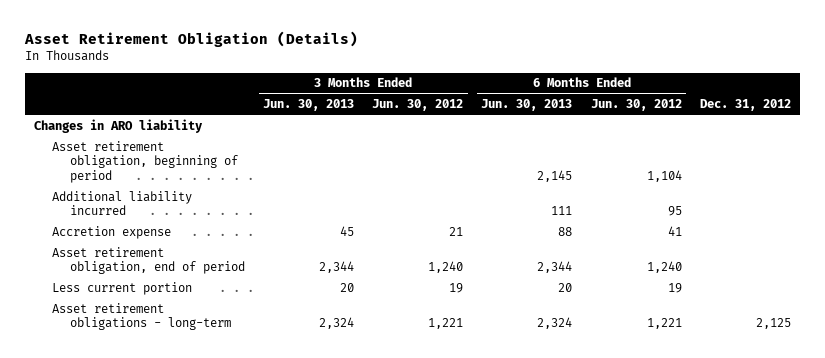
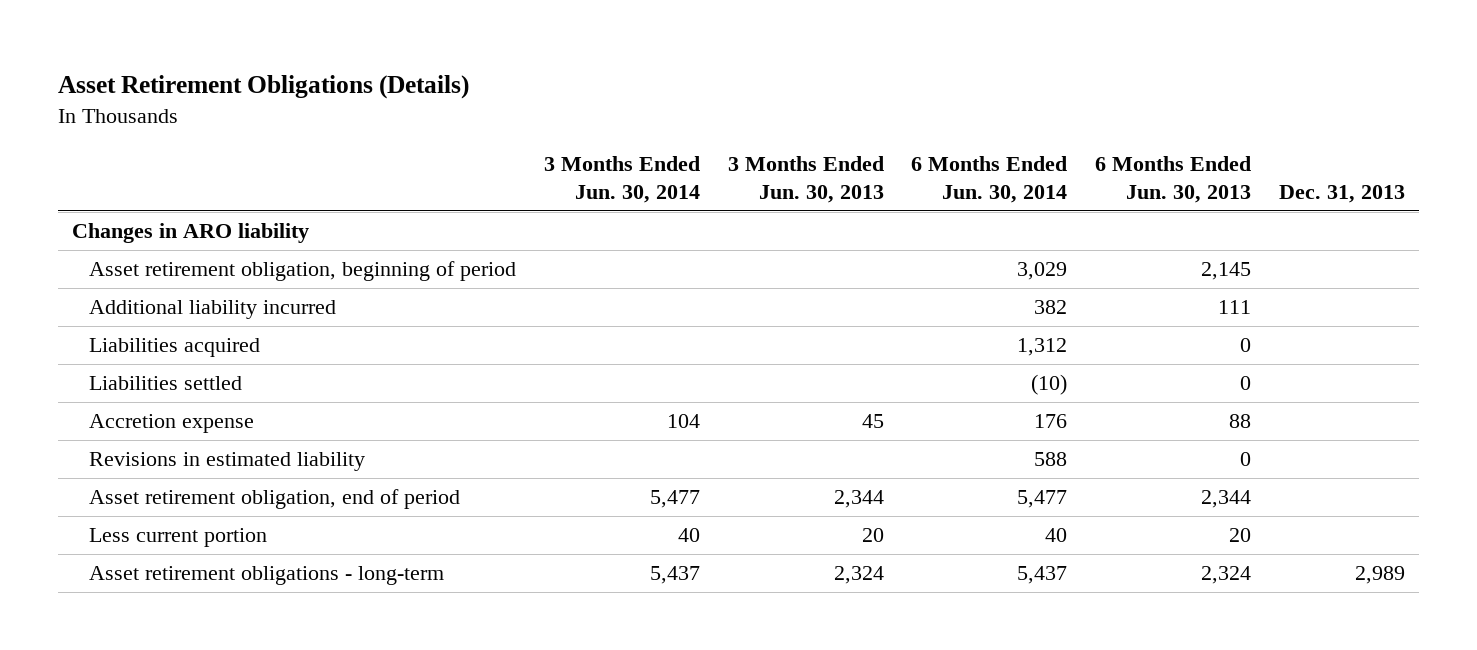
[23,30,358,47] Asset Retirement Obligation (Details) -> [58,74,470,99] Asset Retirement Obligations (Details)
[372,98,464,111] Jun. 30, 2012 -> none
[590,98,682,111] Jun. 30, 2012 -> none
[699,98,791,111] Dec. 31, 2012 -> none
none -> [543,155,700,204] 3 Months Ended Jun. 30, 2014
none -> [911,155,1068,204] 6 Months Ended Jun. 30, 2014
none -> [1278,185,1405,204] Dec. 31, 2013
none -> [89,337,261,357] Liabilities acquired
none -> [89,375,243,390] Liabilities settled
none -> [89,451,366,471] Revisions in estimated liability

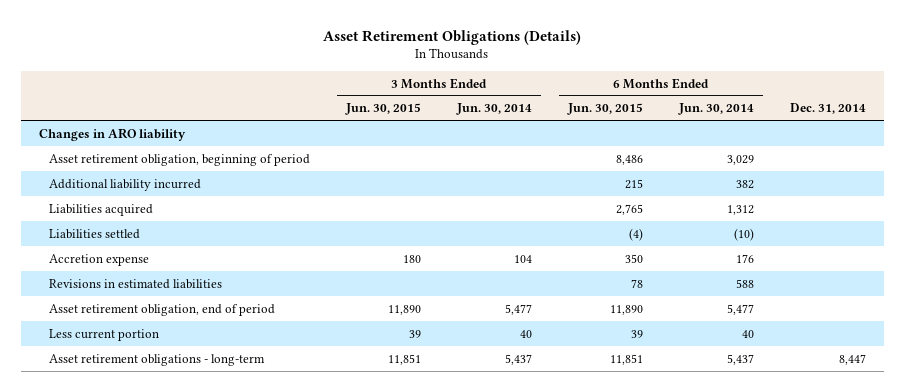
[727,155,884,204] 3 Months Ended Jun. 30, 2013 -> none
[1094,155,1251,204] 6 Months Ended Jun. 30, 2013 -> none
[1278,185,1405,204] Dec. 31, 2013 -> none
none -> [345,103,422,116] Jun. 30, 2015
none -> [567,103,644,116] Jun. 30, 2015
none -> [790,103,867,115] Dec. 31, 2014
[89,451,366,471] Revisions in estimated liability -> [49,278,223,289] Revisions in estimated liabilities

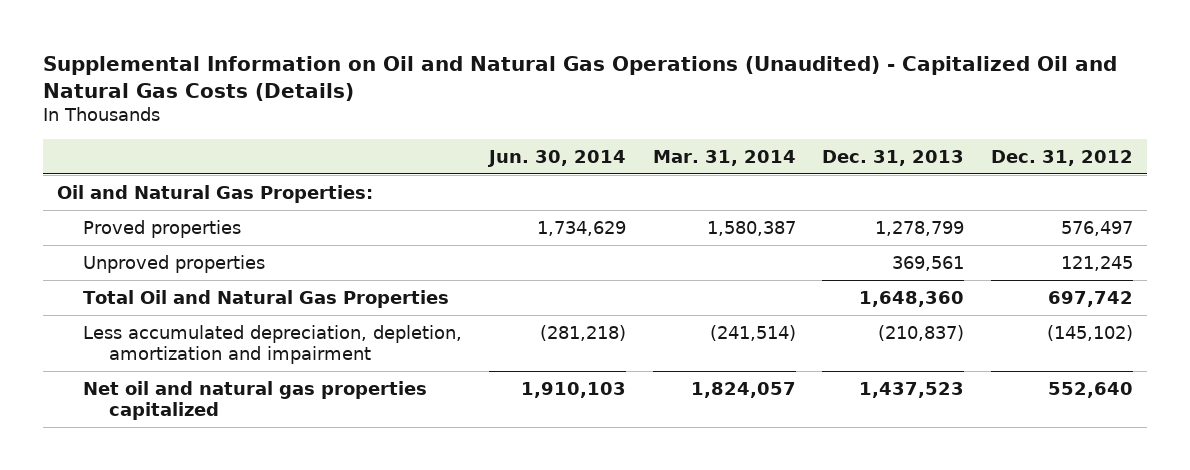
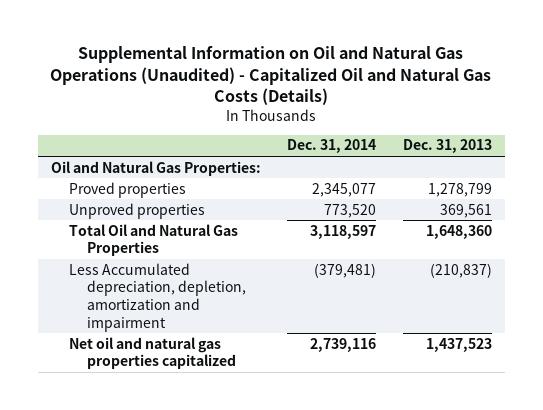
[486,149,626,167] Jun. 30, 2014 -> none
[652,149,796,166] Mar. 31, 2014 -> none
[991,149,1134,166] Dec. 31, 2012 -> none
none -> [287,139,377,154] Dec. 31, 2014
[82,324,462,364] Less accumulated depreciation, depletion, amortization and impairment -> [69,262,247,332] Less Accumulated depreciation, depletion, amortization and impairment

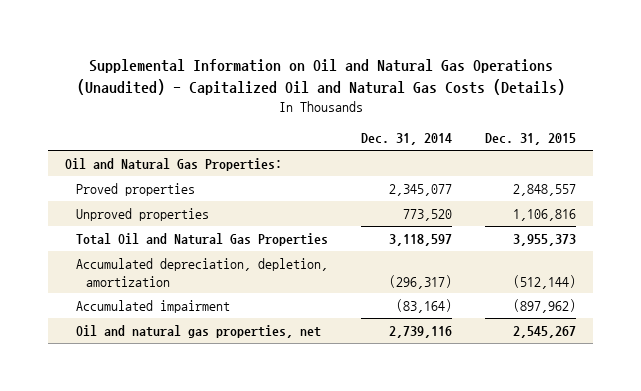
[402,139,492,154] Dec. 31, 2013 -> none
none -> [485,133,577,146] Dec. 31, 2015
[69,262,247,332] Less Accumulated depreciation, depletion, amortization and impairment -> [75,257,328,287] Accumulated depreciation, depletion, amortization
[314,262,377,278] (379,481) -> [388,274,452,289] (296,317)
none -> [75,299,230,313] Accumulated impairment
[69,336,237,370] Net oil and natural gas properties capitalized -> [75,324,321,338] Oil and natural gas properties, net

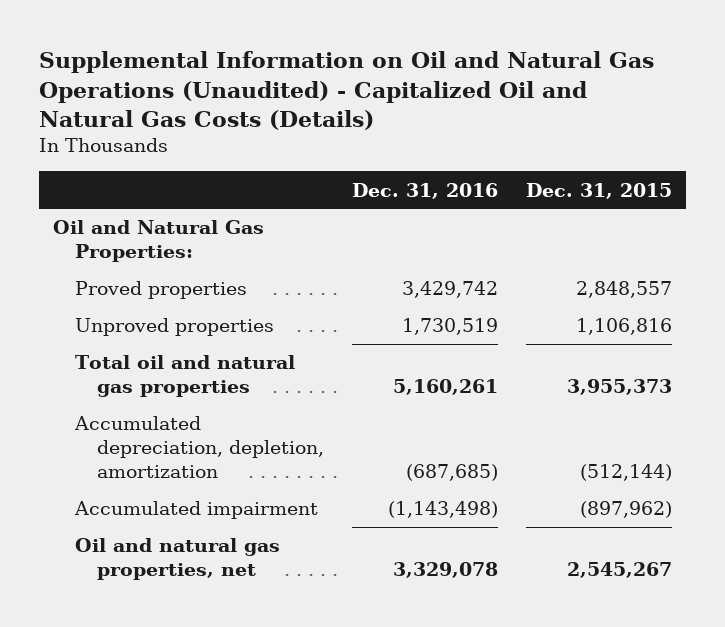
[360,133,452,146] Dec. 31, 2014 -> none
none -> [351,182,498,199] Dec. 31, 2016
[75,232,328,246] Total Oil and Natural Gas Properties -> [74,355,295,398] Total oil and natural gas properties

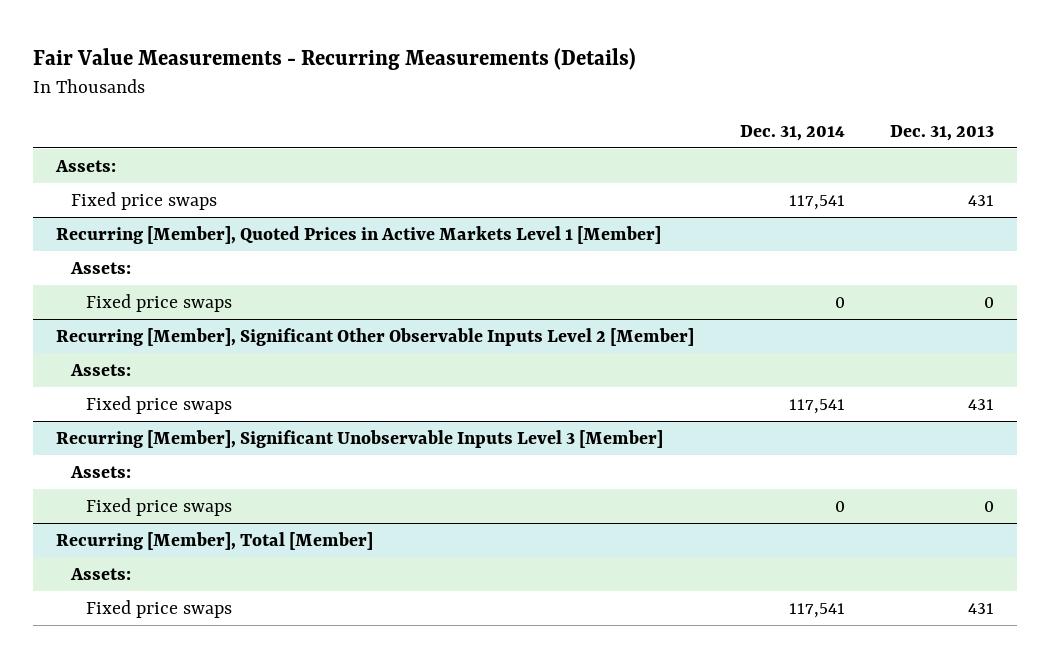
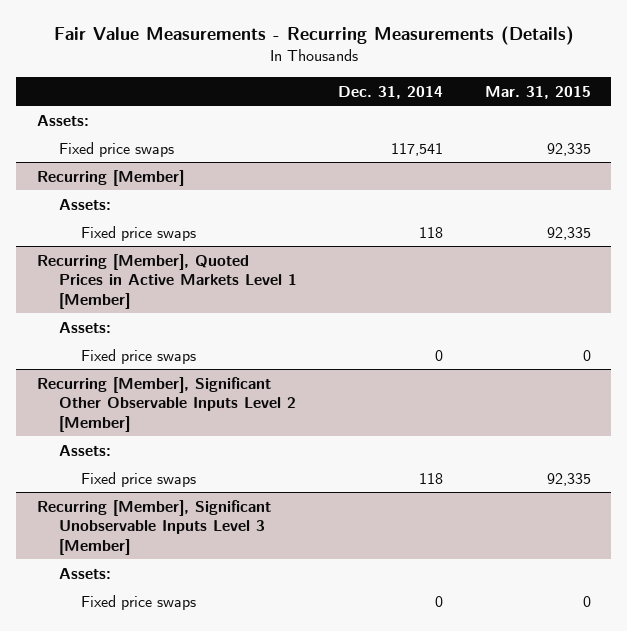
[889,124,994,141] Dec. 31, 2013 -> none
none -> [484,85,591,99] Mar. 31, 2015
none -> [36,169,184,186] Recurring [Member]
none -> [58,198,111,210] Assets:
none -> [80,225,196,241] Fixed price swaps
[788,398,845,414] 117,541 -> [419,472,444,484] 118
[56,531,374,550] Recurring [Member], Total [Member] -> none
[69,567,131,580] Assets: -> none
[85,599,232,618] Fixed price swaps -> none

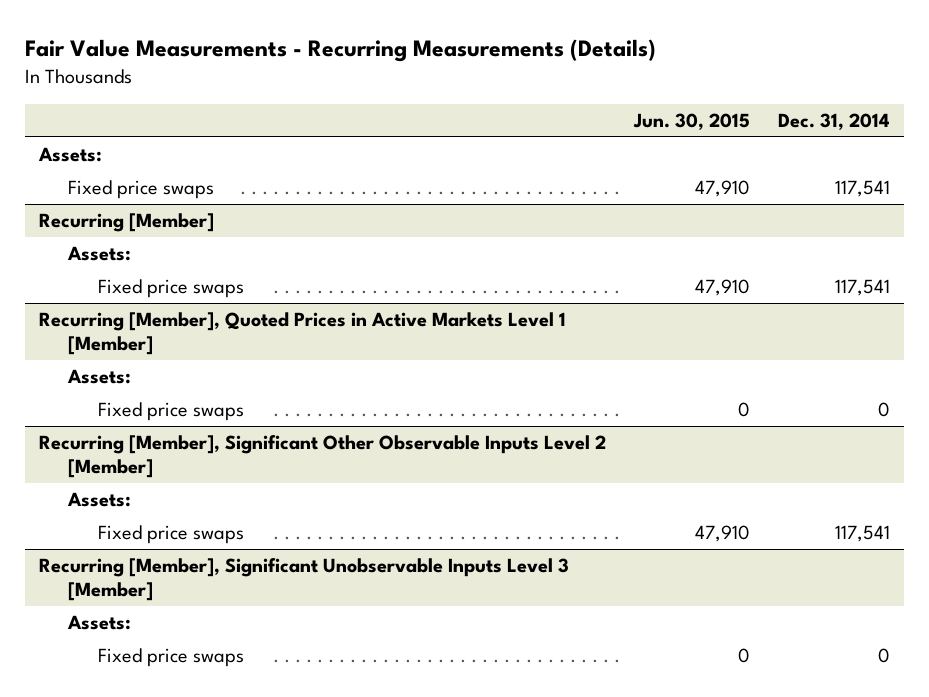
[484,85,591,99] Mar. 31, 2015 -> none
none -> [632,112,750,130] Jun. 30, 2015
[419,226,444,238] 118 -> [835,279,891,297] 117,541
[419,472,444,484] 118 -> [835,525,891,543] 117,541

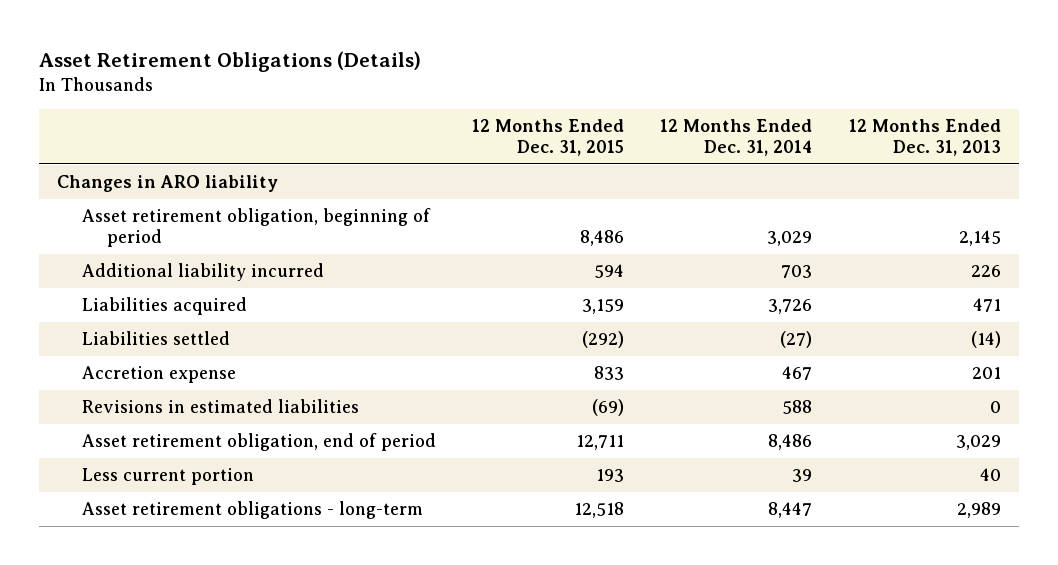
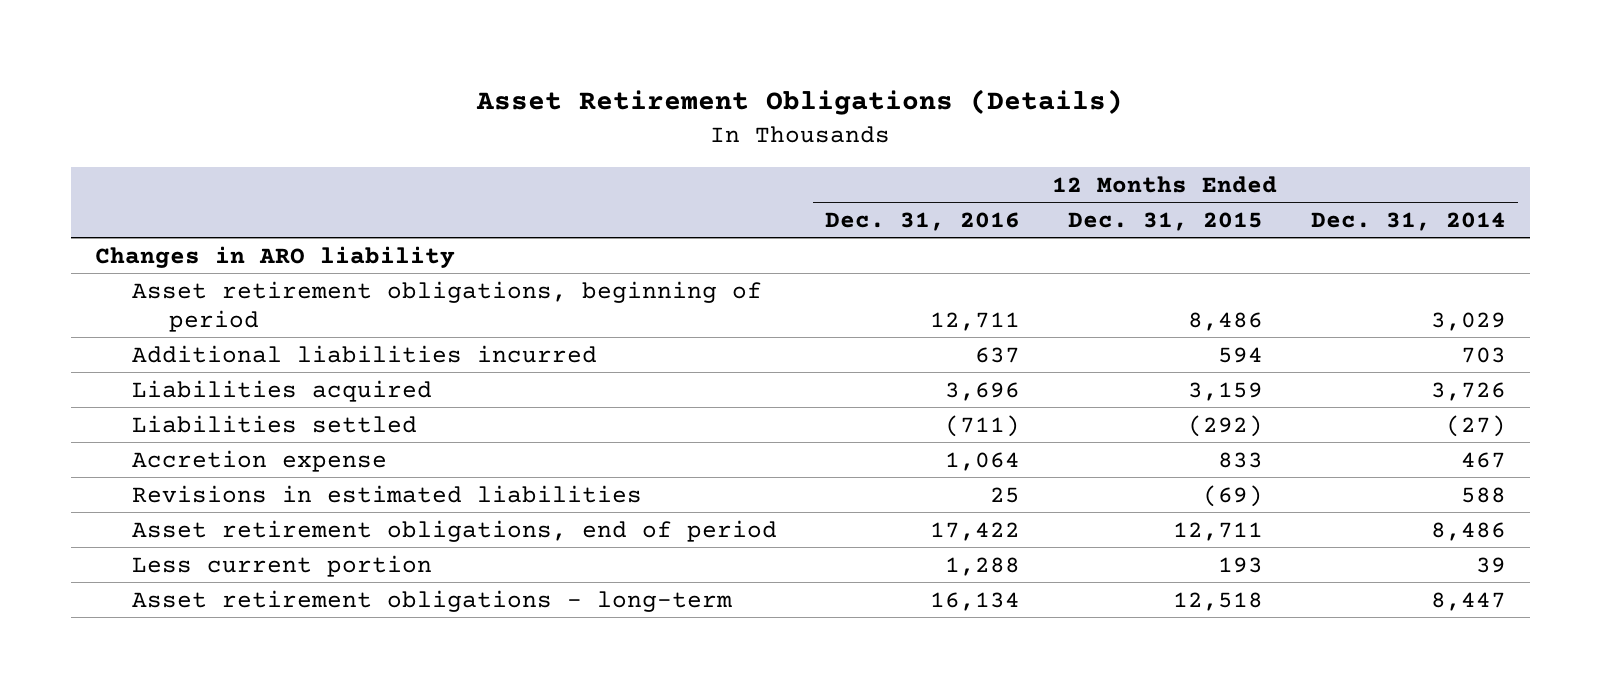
[848,118,1001,156] 12 Months Ended Dec. 31, 2013 -> none
none -> [824,211,1020,231] Dec. 31, 2016
[82,207,432,248] Asset retirement obligation, beginning of period -> [131,280,762,332] Asset retirement obligations, beginning of period
[82,262,325,281] Additional liability incurred -> [131,344,597,363] Additional liabilities incurred
[82,432,437,451] Asset retirement obligation, end of period -> [131,519,777,542] Asset retirement obligations, end of period

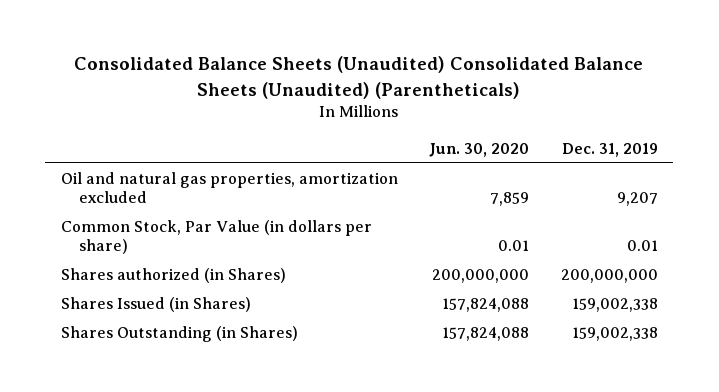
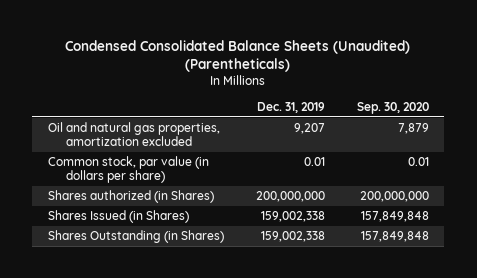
[74,56,644,99] Consolidated Balance Sheets (Unaudited) Consolidated Balance Sheets (Unaudited) (Parentheticals) -> [65,39,411,73] Condensed Consolidated Balance Sheets (Unaudited) (Parentheticals)
[429,142,530,157] Jun. 30, 2020 -> none
none -> [356,101,429,114] Sep. 30, 2020
[61,220,373,255] Common Stock, Par Value (in dollars per share) -> [48,155,210,184] Common stock, par value (in dollars per share)

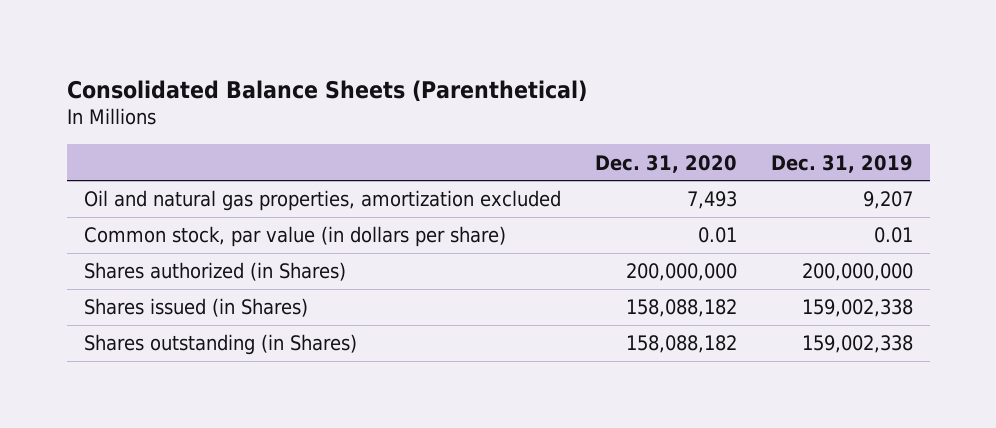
[65,39,411,73] Condensed Consolidated Balance Sheets (Unaudited) (Parentheticals) -> [66,79,587,102] Consolidated Balance Sheets (Parenthetical)
[356,101,429,114] Sep. 30, 2020 -> none
none -> [594,154,737,173] Dec. 31, 2020
[48,209,190,223] Shares Issued (in Shares) -> [83,298,308,318] Shares issued (in Shares)
[48,229,225,243] Shares Outstanding (in Shares) -> [83,334,357,356] Shares outstanding (in Shares)

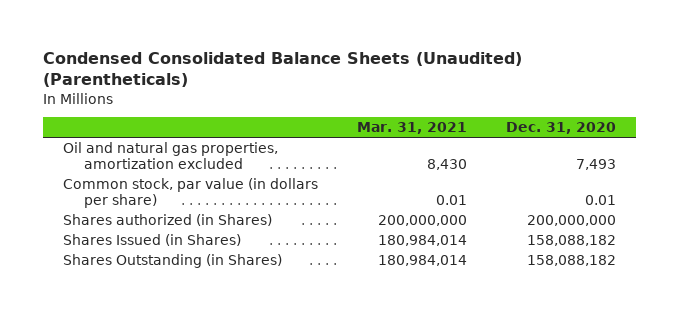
[66,79,587,102] Consolidated Balance Sheets (Parenthetical) -> [42,52,522,88] Condensed Consolidated Balance Sheets (Unaudited) (Parentheticals)
[770,154,913,173] Dec. 31, 2019 -> none
none -> [356,122,467,135] Mar. 31, 2021
[83,298,308,318] Shares issued (in Shares) -> [62,233,241,246] Shares Issued (in Shares)
[83,334,357,356] Shares outstanding (in Shares) -> [62,253,282,268] Shares Outstanding (in Shares)

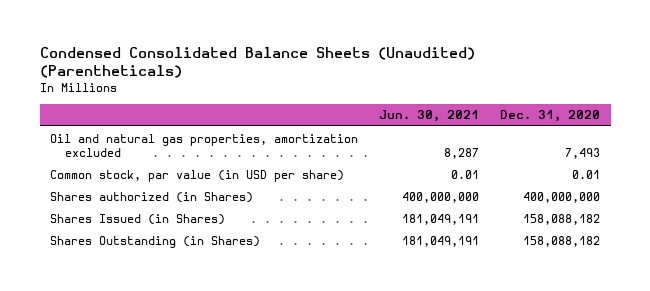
[356,122,467,135] Mar. 31, 2021 -> none
none -> [379,110,480,123] Jun. 30, 2021
[62,177,318,208] Common stock, par value (in dollars per share) -> [50,169,345,182] Common stock, par value (in USD per share)
[527,214,617,226] 200,000,000 -> [523,191,601,203] 400,000,000

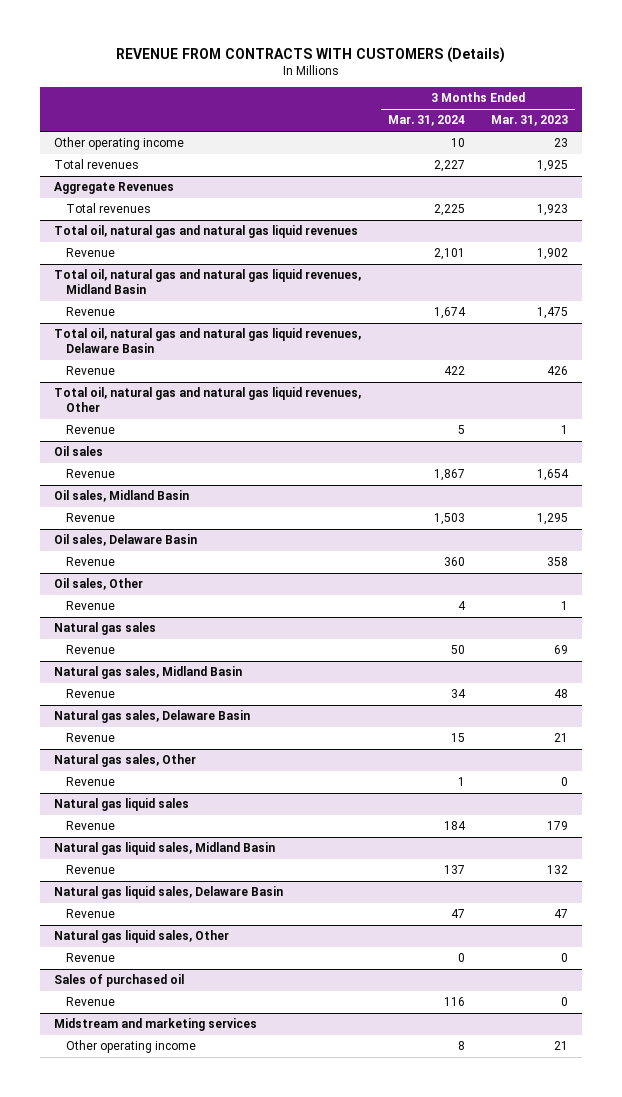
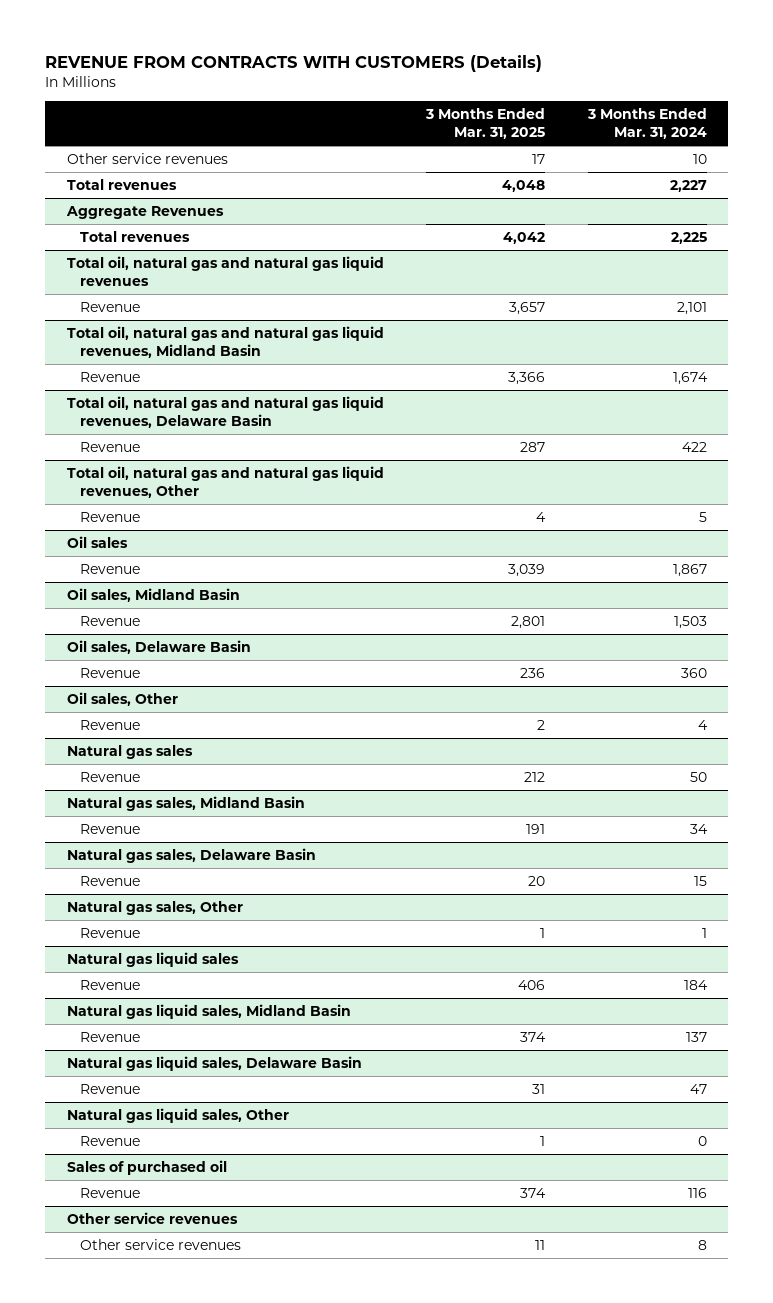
[491,115,569,127] Mar. 31, 2023 -> none
none -> [425,108,546,140] 3 Months Ended Mar. 31, 2025
[53,137,184,151] Other operating income -> [66,153,228,165] Other service revenues
[53,1018,257,1032] Midstream and marketing services -> none
none -> [66,1212,238,1225] Other service revenues
[65,1040,196,1054] Other operating income -> [80,1239,242,1251] Other service revenues

